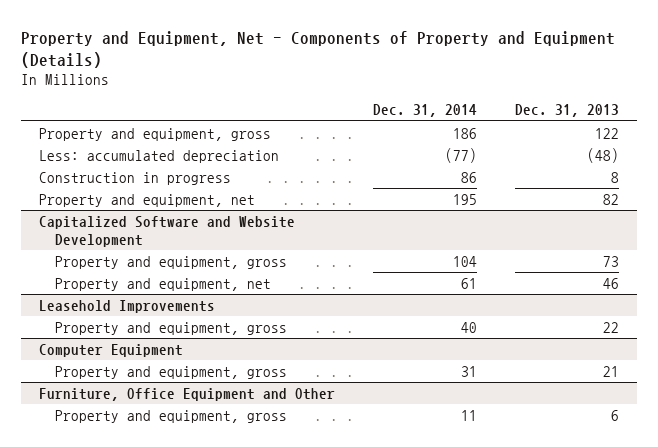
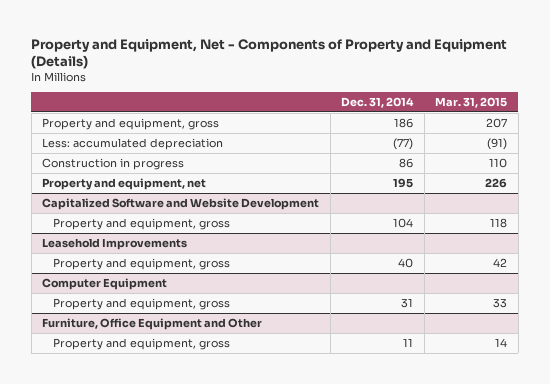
[514,104,619,118] Dec. 31, 2013 -> none
none -> [435,97,508,109] Mar. 31, 2015
[55,277,272,291] Property and equipment, net -> none

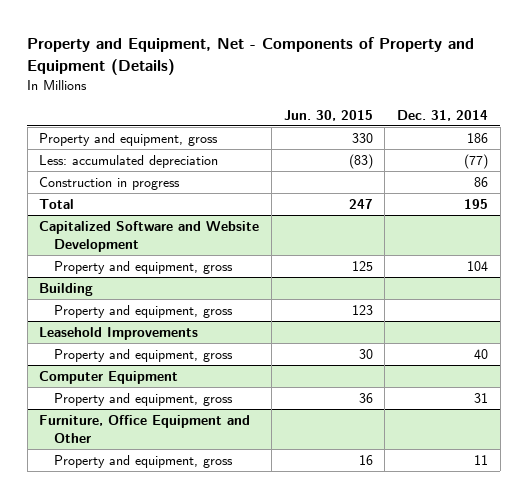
[435,97,508,109] Mar. 31, 2015 -> none
none -> [283,109,373,121] Jun. 30, 2015
[42,177,207,190] Property and equipment, net -> [39,198,75,209] Total
none -> [39,282,94,296] Building
none -> [53,304,233,318] Property and equipment, gross

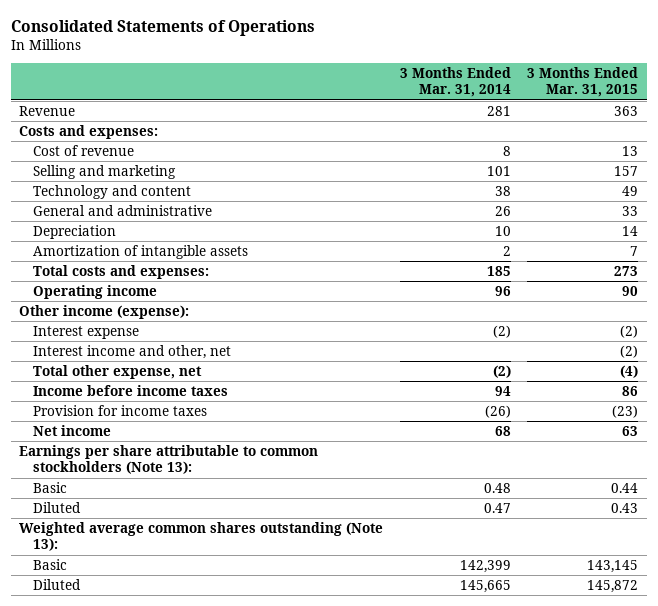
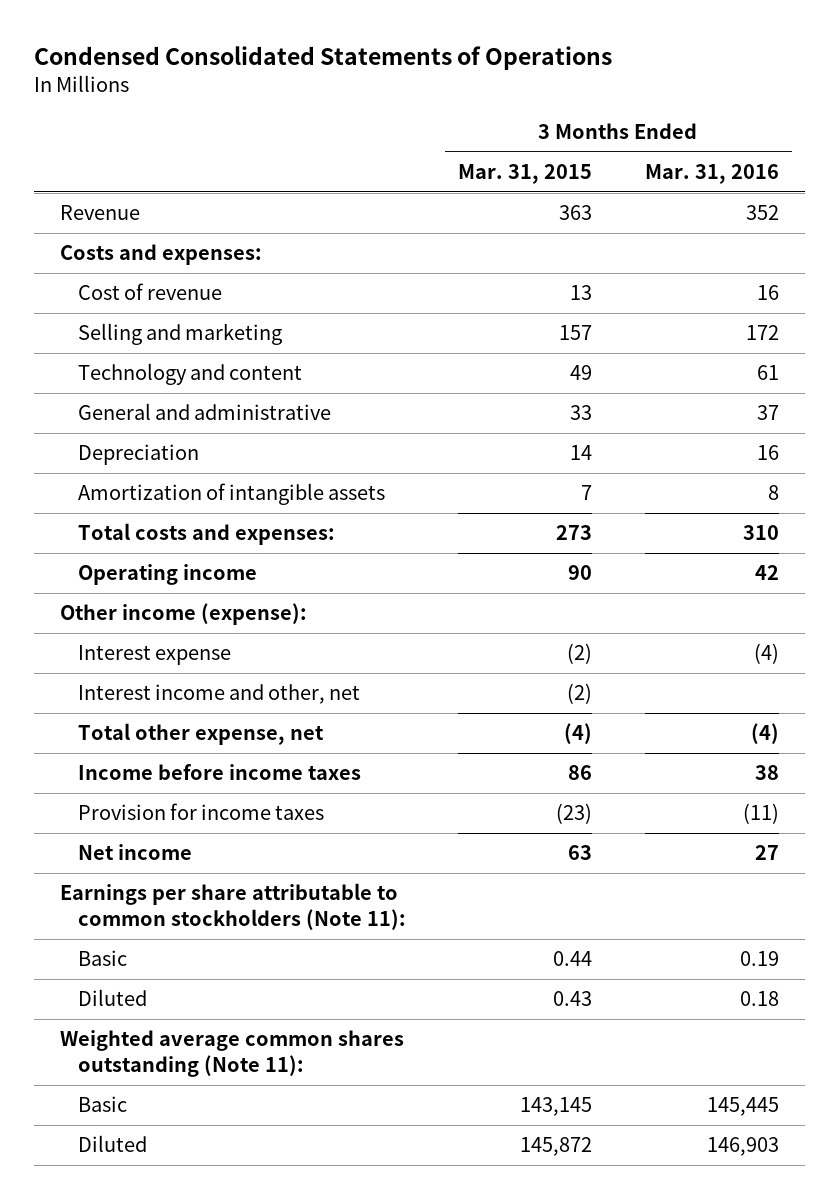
[11,19,316,36] Consolidated Statements of Operations -> [33,45,612,70] Condensed Consolidated Statements of Operations
[399,66,511,98] 3 Months Ended Mar. 31, 2014 -> none
none -> [644,164,779,185] Mar. 31, 2016
[19,444,319,475] Earnings per share attributable to common stockholders (Note 13): -> [59,883,406,931] Earnings per share attributable to common stockholders (Note 11):
[19,521,384,552] Weighted average common shares outstanding (Note 13): -> [59,1030,404,1078] Weighted average common shares outstanding (Note 11):

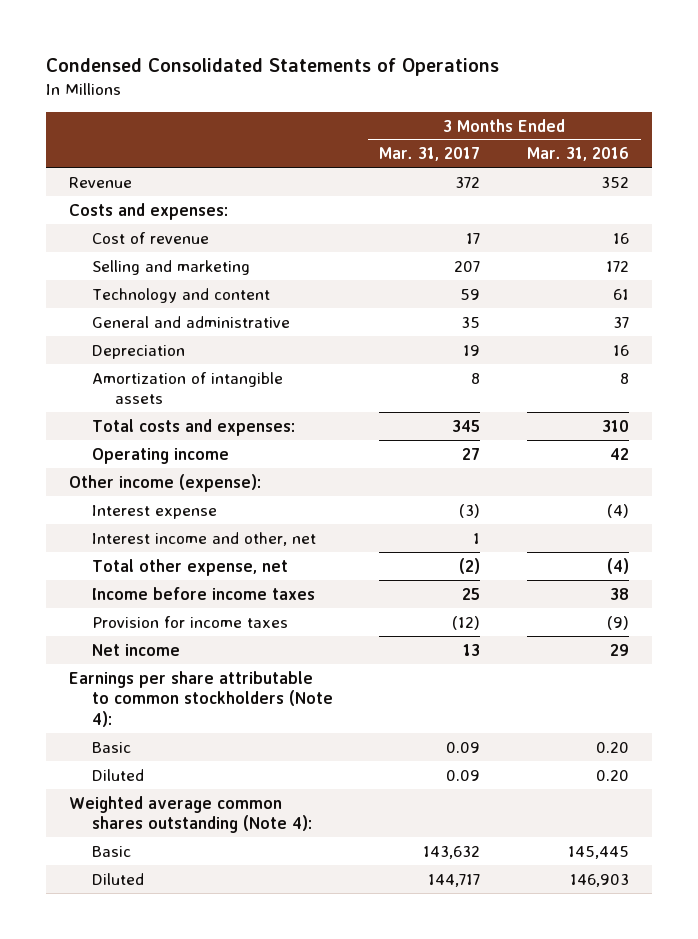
[458,164,593,185] Mar. 31, 2015 -> none
none -> [379,147,481,162] Mar. 31, 2017
[742,803,779,825] (11) -> [606,615,629,630] (9)
[754,845,779,861] 27 -> [609,643,629,656] 29
[59,883,406,931] Earnings per share attributable to common stockholders (Note 11): -> [69,670,333,727] Earnings per share attributable to common stockholders (Note 4):
[739,951,779,967] 0.19 -> [595,741,629,753] 0.20
[739,991,779,1007] 0.18 -> [595,769,629,781] 0.20
[59,1030,404,1078] Weighted average common shares outstanding (Note 11): -> [69,795,312,834] Weighted average common shares outstanding (Note 4):

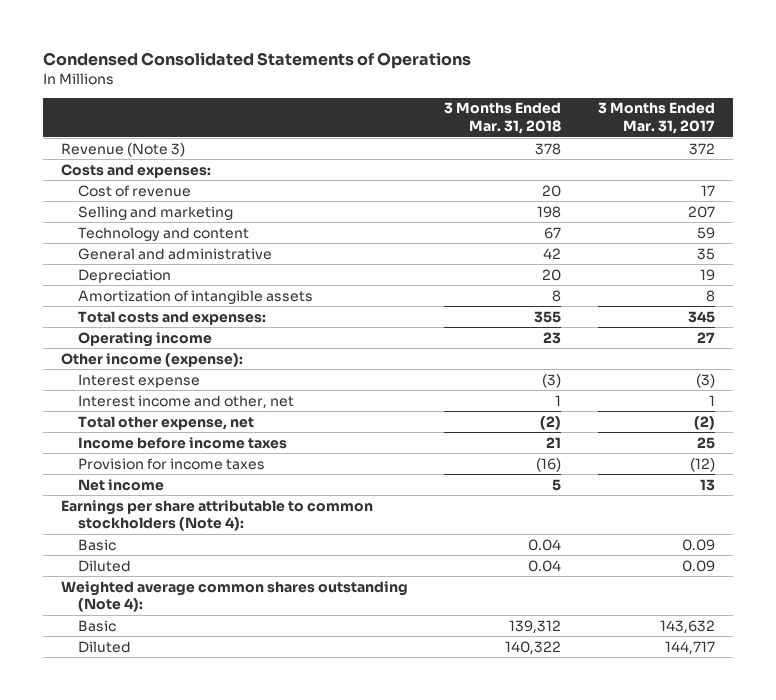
[526,147,629,162] Mar. 31, 2016 -> none
none -> [444,102,562,134] 3 Months Ended Mar. 31, 2018
[69,176,133,188] Revenue -> [61,142,186,157] Revenue (Note 3)

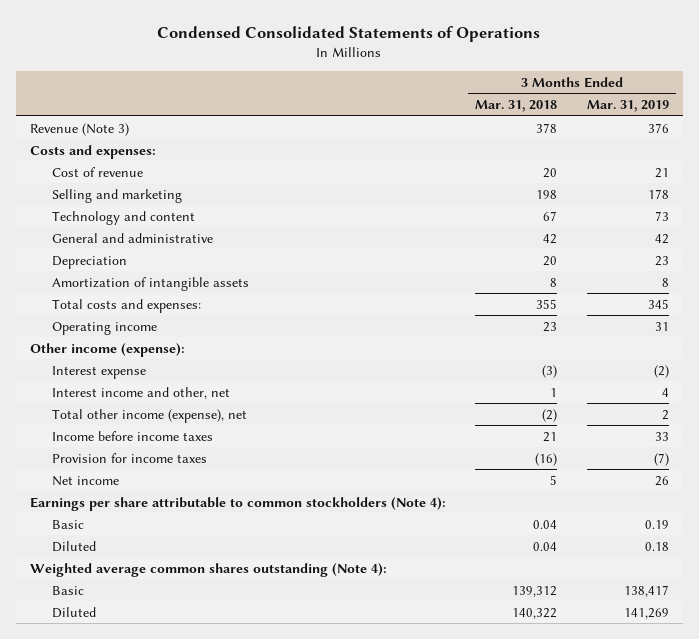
[597,102,715,134] 3 Months Ended Mar. 31, 2017 -> none
none -> [586,100,669,113] Mar. 31, 2019
[77,415,254,430] Total other expense, net -> [51,408,247,423] Total other income (expense), net

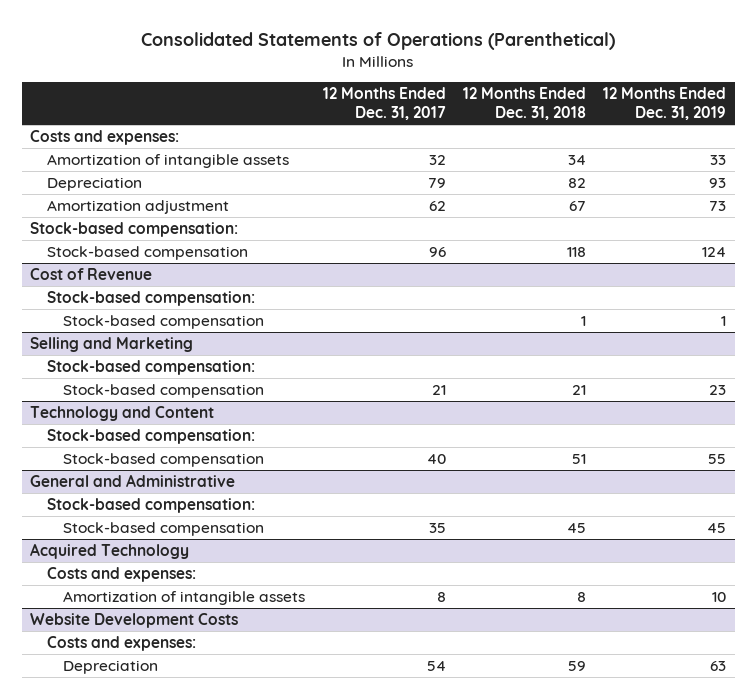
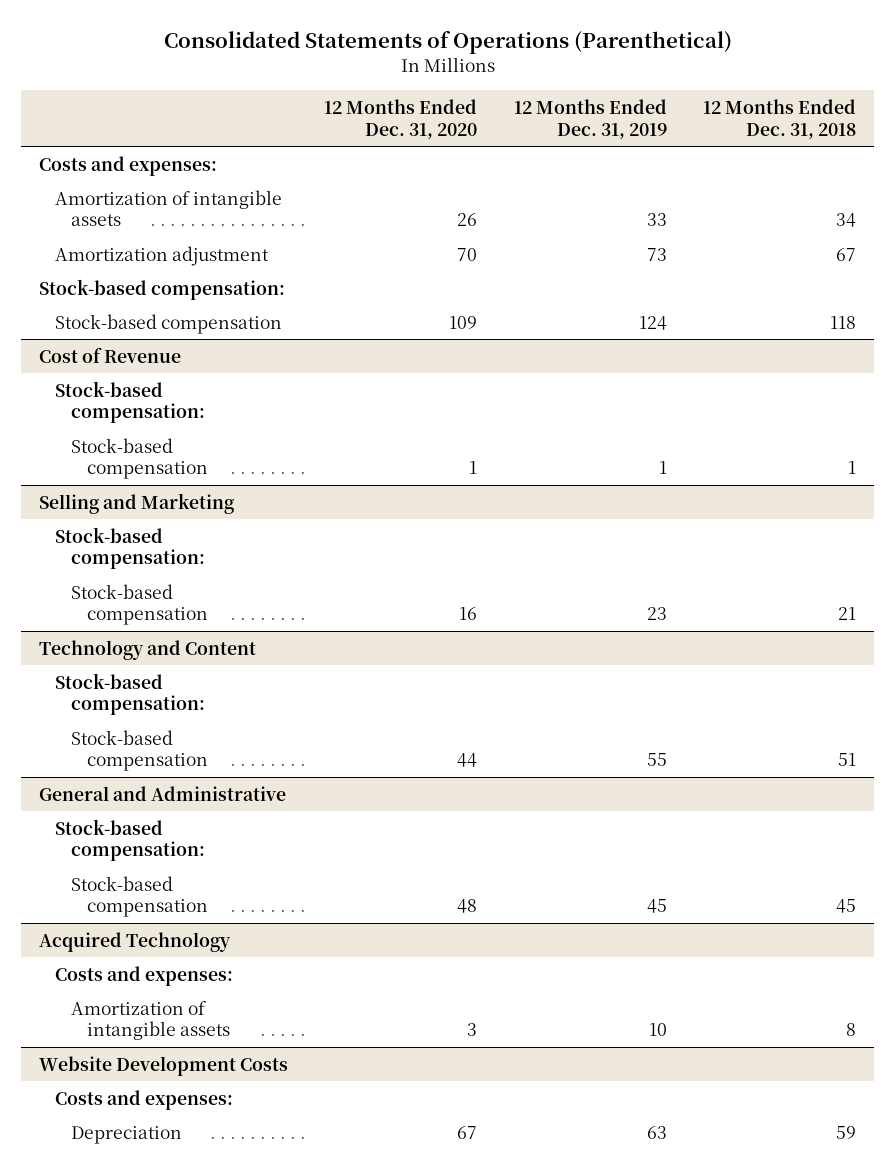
[322,87,446,121] 12 Months Ended Dec. 31, 2017 -> none
none -> [324,98,478,139] 12 Months Ended Dec. 31, 2020
[46,177,142,192] Depreciation -> none

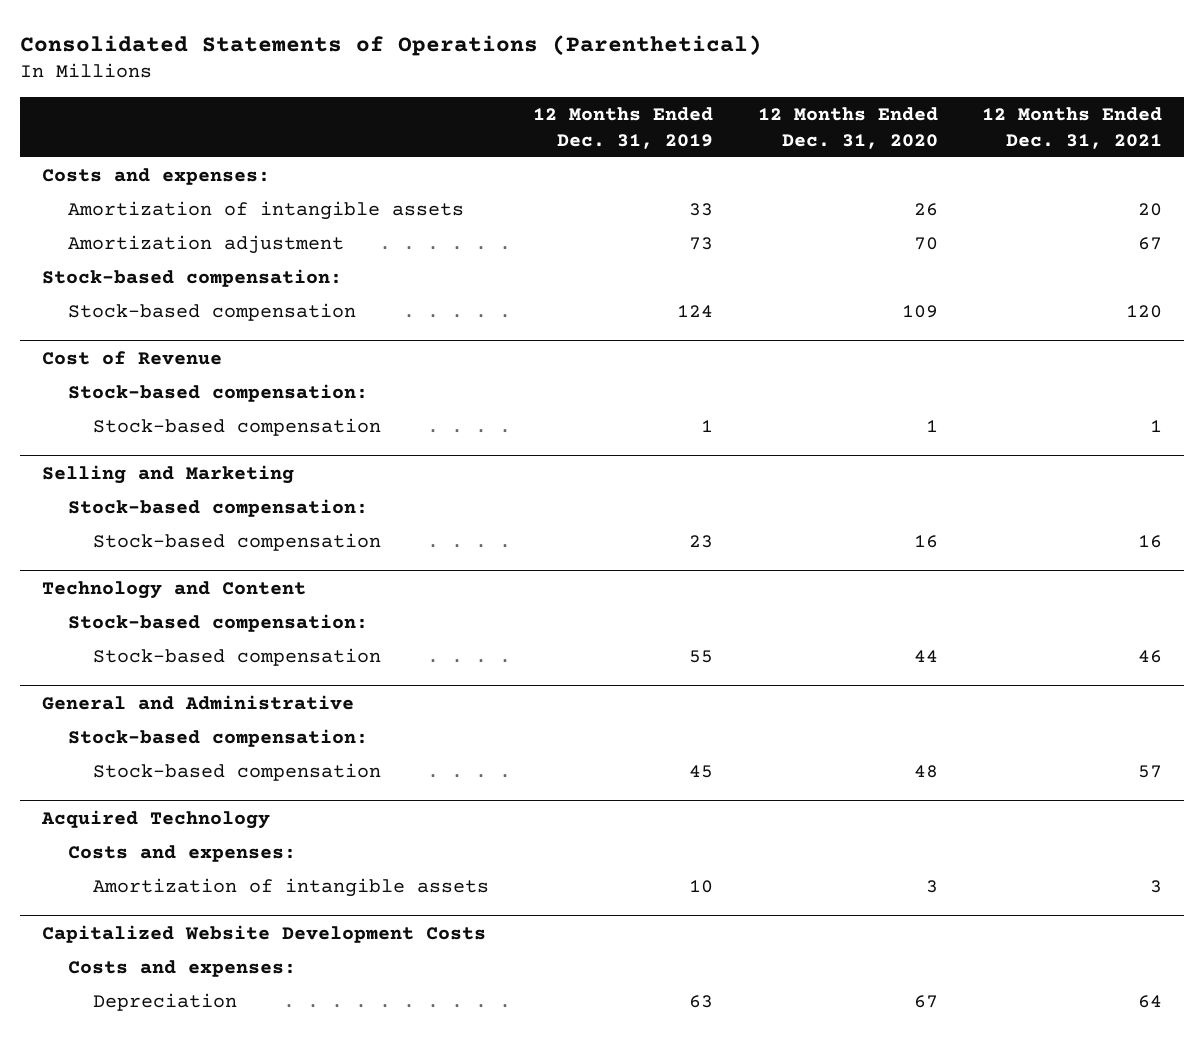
[703,98,857,139] 12 Months Ended Dec. 31, 2018 -> none
none -> [981,107,1162,149] 12 Months Ended Dec. 31, 2021
[39,1055,289,1076] Website Development Costs -> [41,924,486,943] Capitalized Website Development Costs

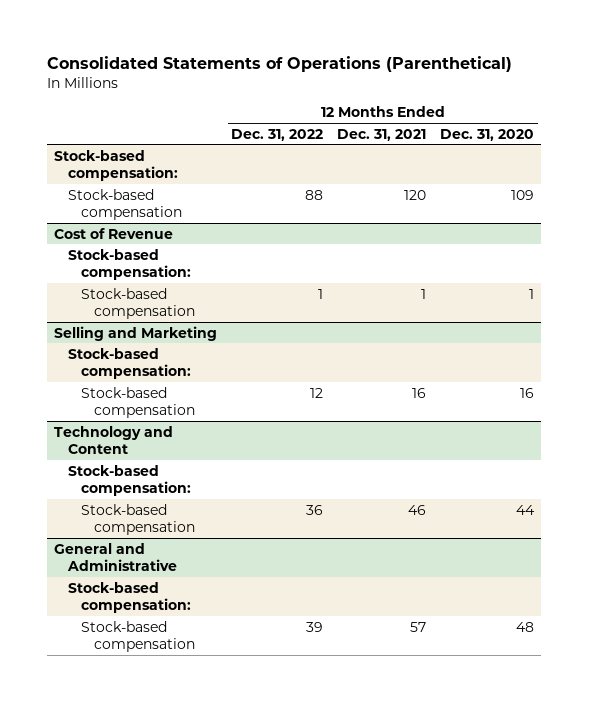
[533,107,714,149] 12 Months Ended Dec. 31, 2019 -> none
none -> [231,128,324,141] Dec. 31, 2022
[41,167,270,185] Costs and expenses: -> none
[67,200,464,220] Amortization of intangible assets -> none
[67,234,344,254] Amortization adjustment -> none
[40,809,270,829] Acquired Technology -> none
[67,844,296,862] Costs and expenses: -> none
[93,877,490,897] Amortization of intangible assets -> none
[41,924,486,943] Capitalized Website Development Costs -> none
[67,959,296,977] Costs and expenses: -> none
[93,992,238,1011] Depreciation -> none

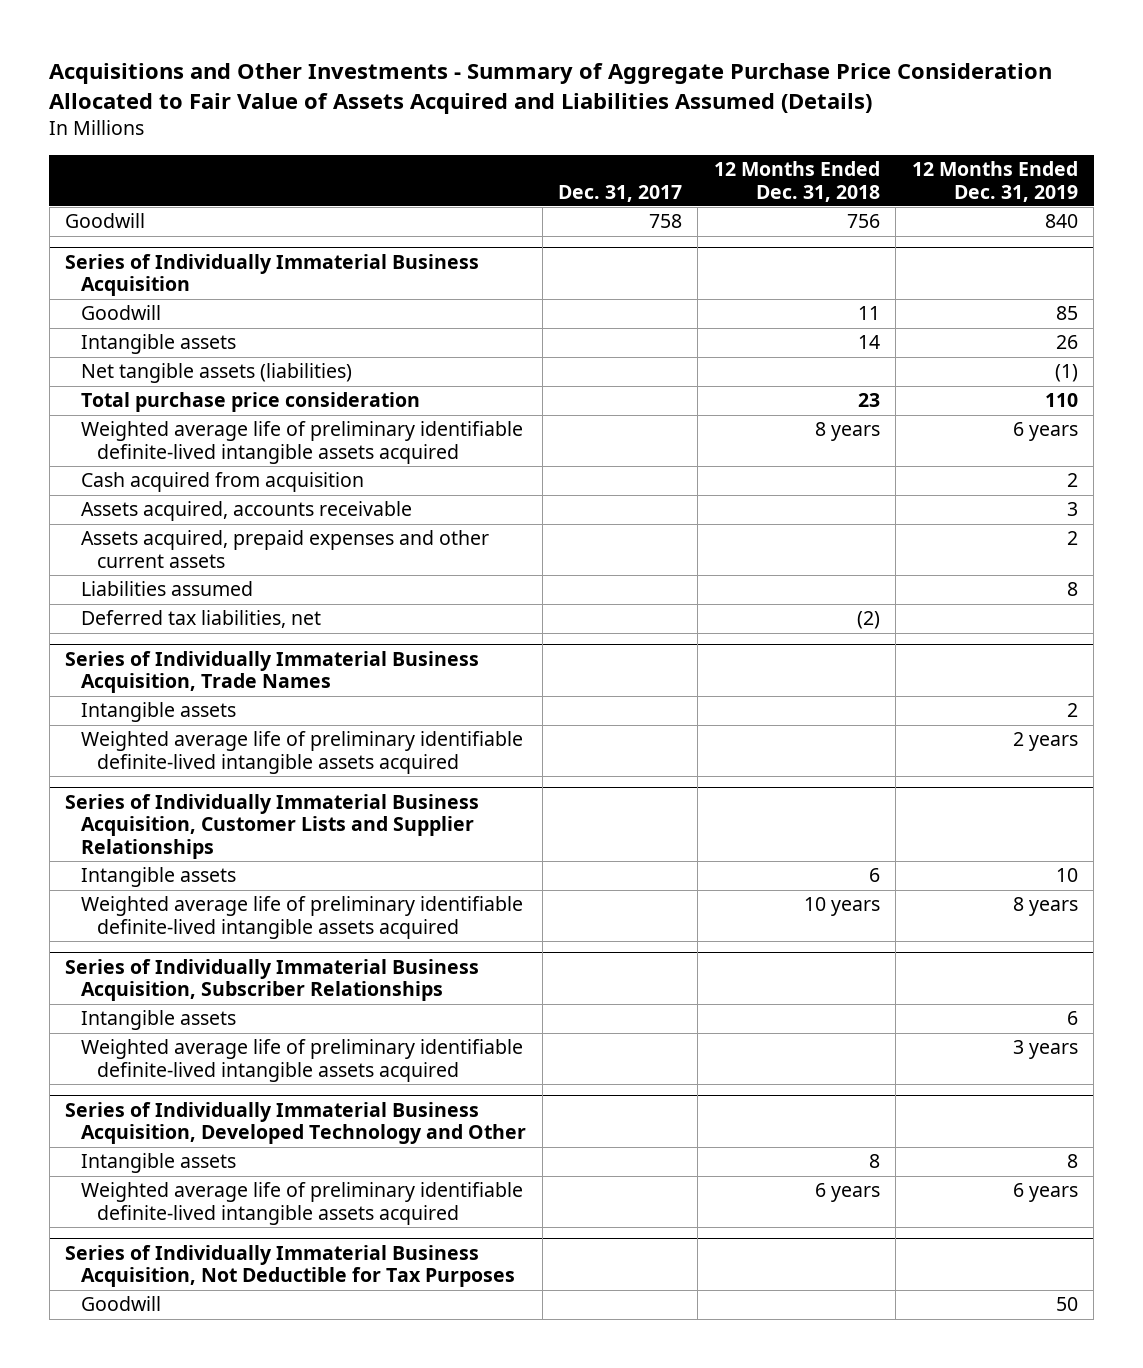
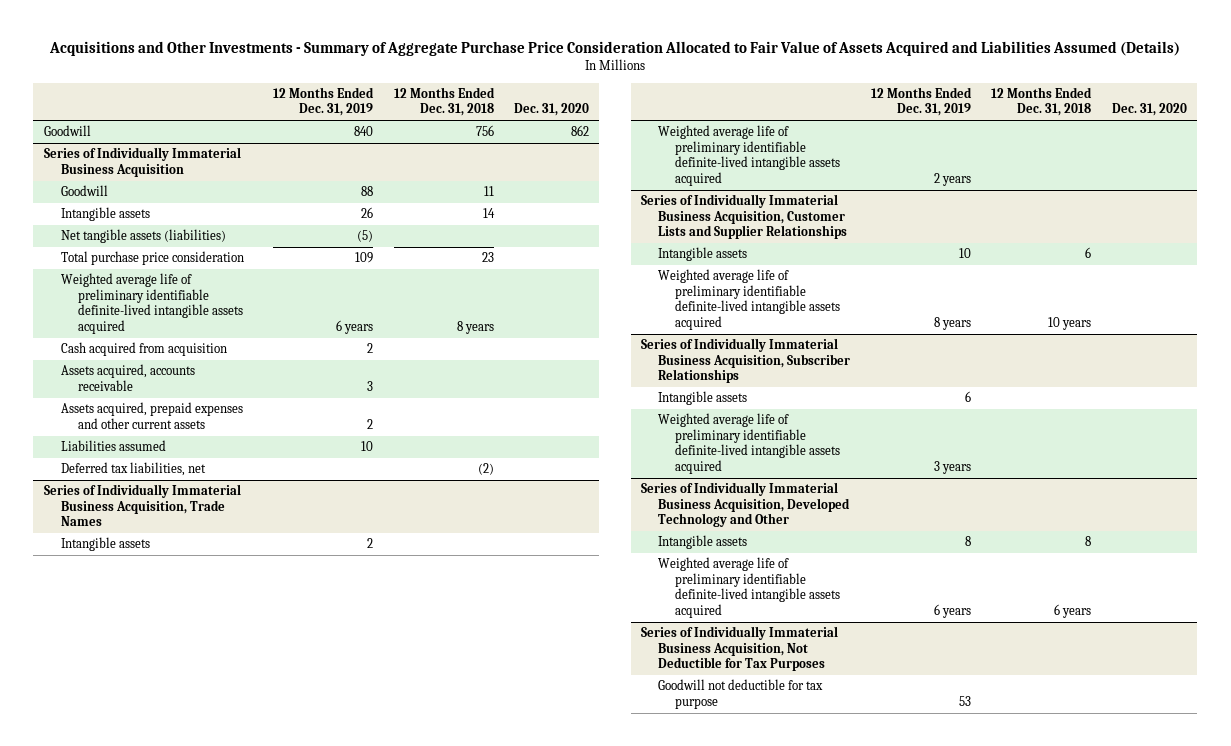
[558,184,683,202] Dec. 31, 2017 -> none
none -> [514,103,590,117] Dec. 31, 2020
[1055,306,1078,321] 85 -> [361,186,374,197] 88
[1054,364,1078,383] (1) -> [357,230,374,243] (5)
[1044,393,1078,408] 110 -> [355,252,374,264] 109
[1066,582,1078,597] 8 -> [361,441,374,452] 10
[81,1296,162,1312] Goodwill -> none
none -> [658,679,824,709] Goodwill not deductible for tax purpose

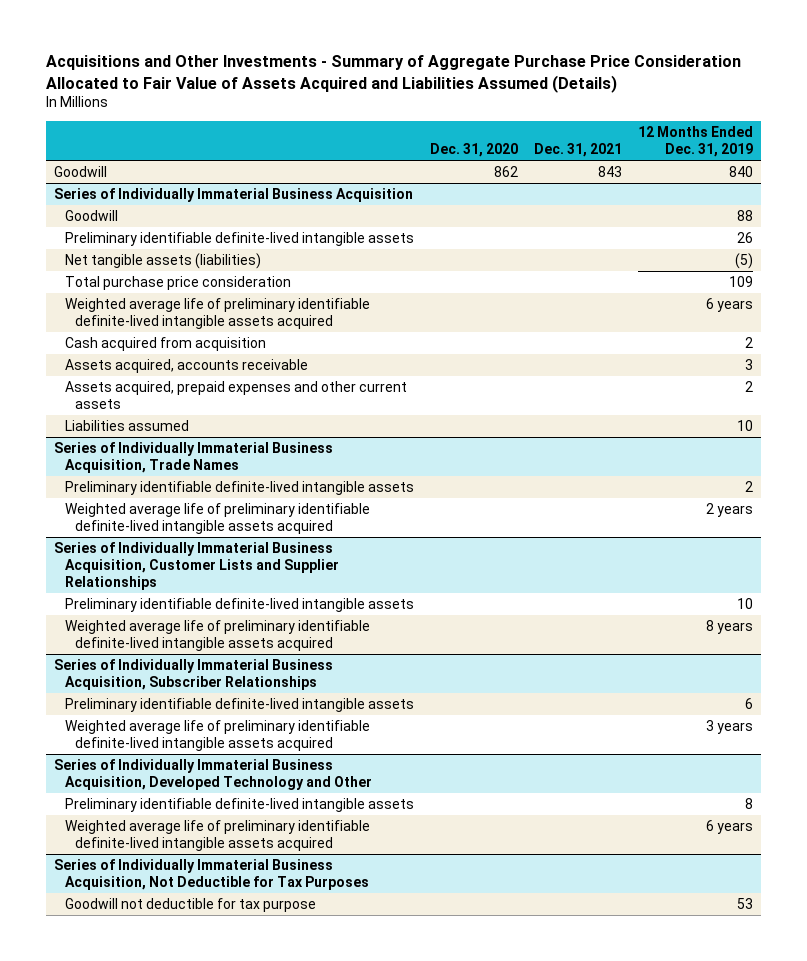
[393,86,495,117] 12 Months Ended Dec. 31, 2018 -> none
none -> [533,143,622,158] Dec. 31, 2021
[60,207,150,222] Intangible assets -> [64,231,414,246] Preliminary identifiable definite-lived intangible assets
[60,462,206,477] Deferred tax liabilities, net -> none
[60,537,150,552] Intangible assets -> [64,480,414,495] Preliminary identifiable definite-lived intangible assets
[658,247,748,262] Intangible assets -> [64,597,414,612] Preliminary identifiable definite-lived intangible assets
[658,391,748,406] Intangible assets -> [64,697,414,712] Preliminary identifiable definite-lived intangible assets
[658,535,748,550] Intangible assets -> [64,797,414,812] Preliminary identifiable definite-lived intangible assets

